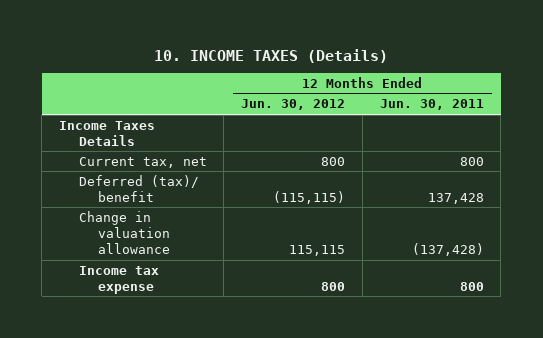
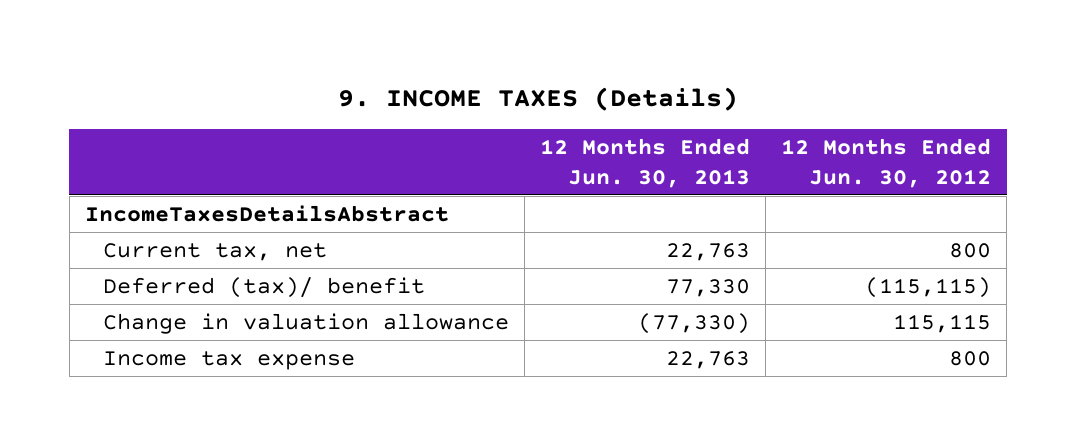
[154,48,389,63] 10. INCOME TAXES (Details) -> [338,86,739,111] 9. INCOME TAXES (Details)
[379,99,484,111] Jun. 30, 2011 -> none
none -> [539,137,750,188] 12 Months Ended Jun. 30, 2013
[58,120,155,146] Income Taxes Details -> [84,204,449,222] IncomeTaxesDetailsAbstract

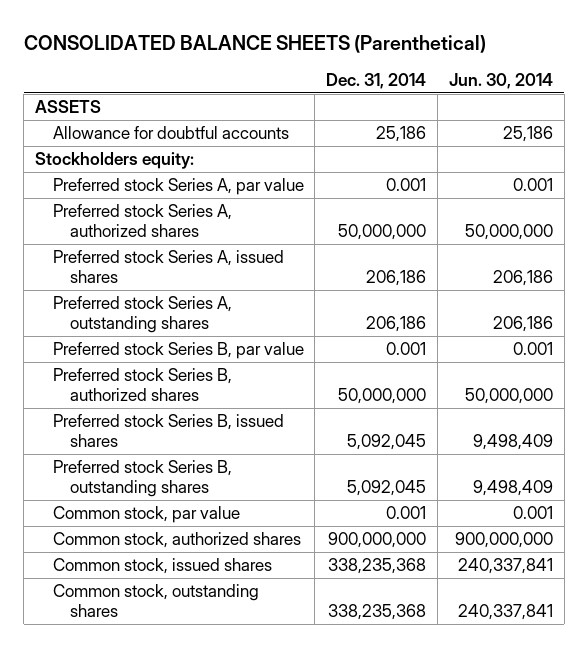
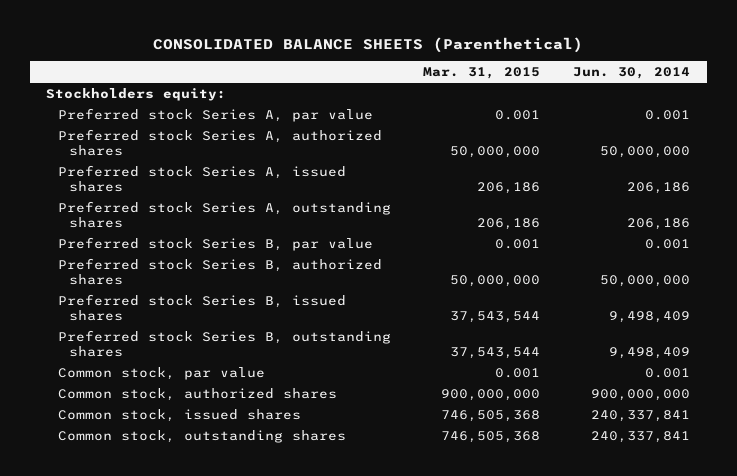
[326,72,427,89] Dec. 31, 2014 -> none
none -> [423,66,541,79] Mar. 31, 2015
[35,100,102,114] ASSETS -> none
[52,126,289,140] Allowance for doubtful accounts -> none

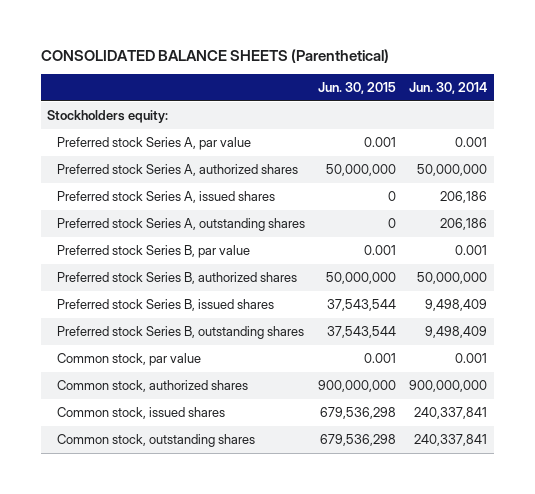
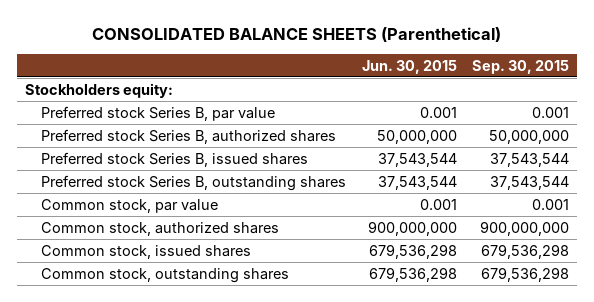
[409,81,488,94] Jun. 30, 2014 -> none
none -> [472,59,570,74] Sep. 30, 2015
[56,137,251,151] Preferred stock Series A, par value -> none
[56,164,298,177] Preferred stock Series A, authorized shares -> none
[56,191,275,204] Preferred stock Series A, issued shares -> none
[56,218,305,232] Preferred stock Series A, outstanding shares -> none

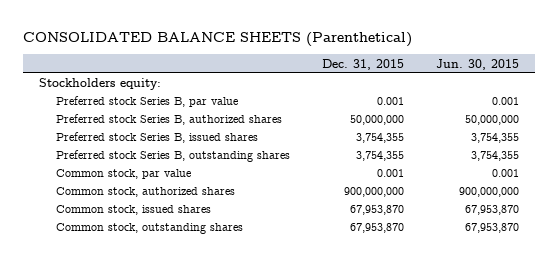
[472,59,570,74] Sep. 30, 2015 -> none
none -> [321,58,404,70] Dec. 31, 2015
[377,152,457,167] 37,543,544 -> [471,133,520,144] 3,754,355
[377,175,457,190] 37,543,544 -> [471,151,520,162] 3,754,355
[368,243,457,259] 679,536,298 -> [465,205,520,216] 67,953,870
[368,266,457,282] 679,536,298 -> [465,223,520,234] 67,953,870

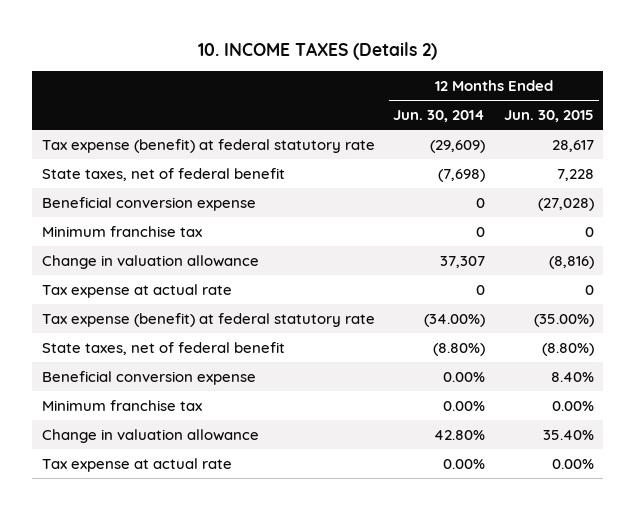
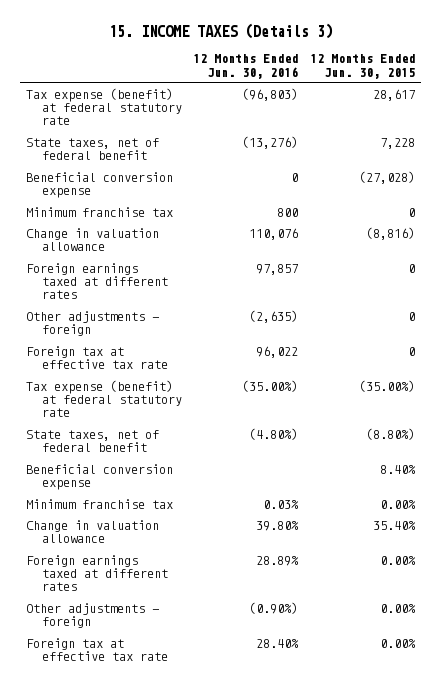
[197,41,437,60] 10. INCOME TAXES (Details 2) -> [108,22,333,39] 15. INCOME TAXES (Details 3)
[393,110,486,123] Jun. 30, 2014 -> none
none -> [193,54,299,79] 12 Months Ended Jun. 30, 2016
none -> [26,262,168,300] Foreign earnings taxed at different rates
none -> [26,310,160,336] Other adjustments - foreign
[41,284,232,299] Tax expense at actual rate -> [26,345,168,369] Foreign tax at effective tax rate
none -> [26,554,168,592] Foreign earnings taxed at different rates
none -> [26,602,160,628] Other adjustments - foreign
[41,458,232,473] Tax expense at actual rate -> [26,637,168,661] Foreign tax at effective tax rate

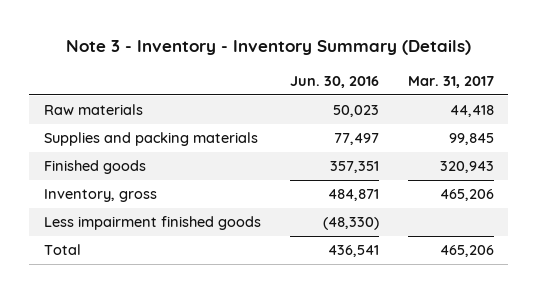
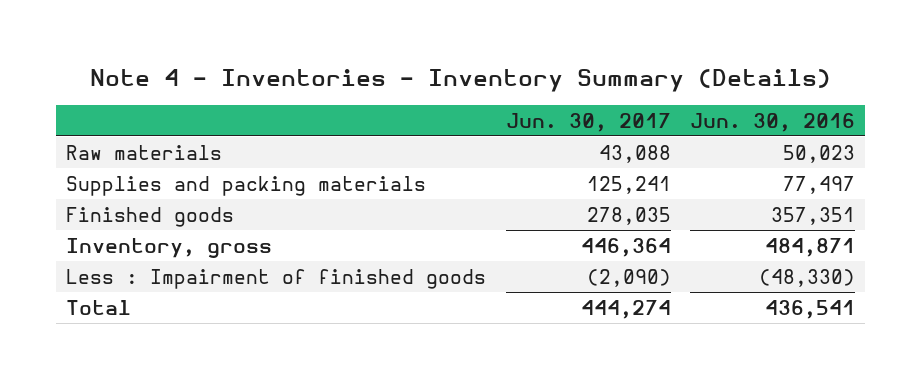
[65,39,471,55] Note 3 - Inventory - Inventory Summary (Details) -> [89,69,831,93] Note 4 - Inventories - Inventory Summary (Details)
[407,75,494,88] Mar. 31, 2017 -> none
none -> [505,112,671,132] Jun. 30, 2017
[43,216,261,231] Less impairment finished goods -> [66,268,487,289] Less : Impairment of finished goods

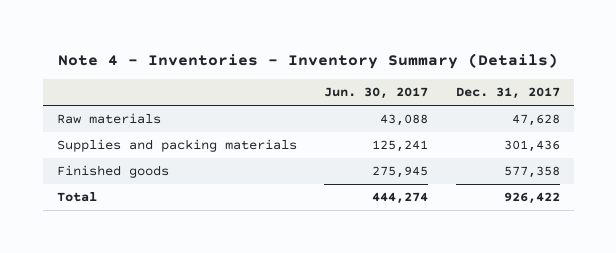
[690,112,856,132] Jun. 30, 2016 -> none
none -> [455,87,560,100] Dec. 31, 2017
[66,237,273,258] Inventory, gross -> none
[66,268,487,289] Less : Impairment of finished goods -> none
[586,206,671,225] 278,035 -> [372,166,429,179] 275,945

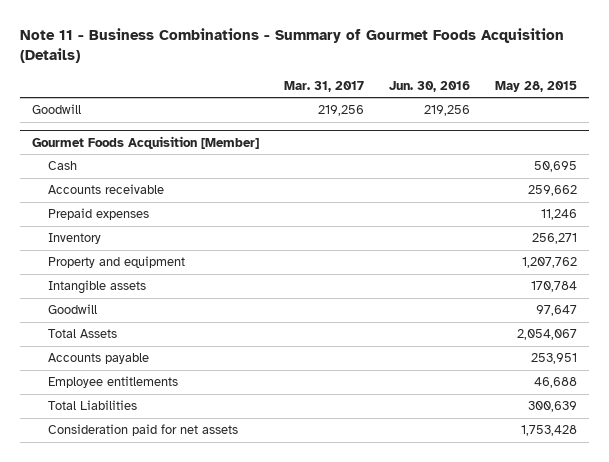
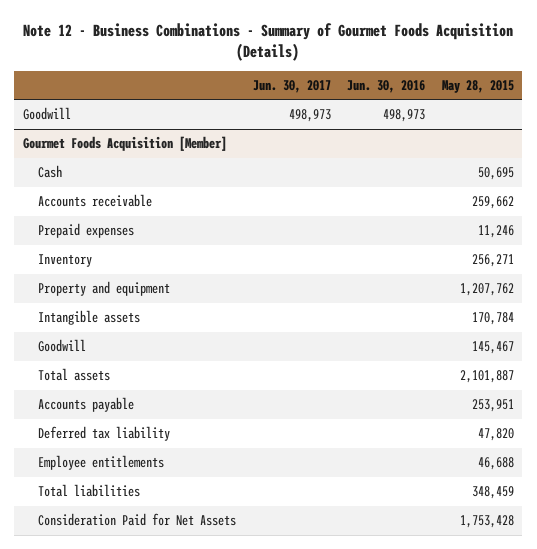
[19,28,564,64] Note 11 - Business Combinations - Summary of Gourmet Foods Acquisition (Details) -> [23,22,514,62] Note 12 - Business Combinations - Summary of Gourmet Foods Acquisition (Details)
[283,80,364,92] Mar. 31, 2017 -> none
none -> [252,79,331,93] Jun. 30, 2017
[423,105,470,117] 219,256 -> [383,109,426,123] 498,973
[535,305,577,317] 97,647 -> [471,341,514,355] 145,467
[47,329,117,339] Total Assets -> [37,368,110,382] Total assets
[516,329,577,341] 2,054,067 -> [459,370,514,384] 2,101,887
none -> [37,426,170,442] Deferred tax liability
[47,400,137,411] Total Liabilities -> [37,484,140,498] Total liabilities
[527,401,577,413] 300,639 -> [471,486,514,500] 348,459
[47,424,238,437] Consideration paid for net assets -> [37,513,236,527] Consideration Paid for Net Assets

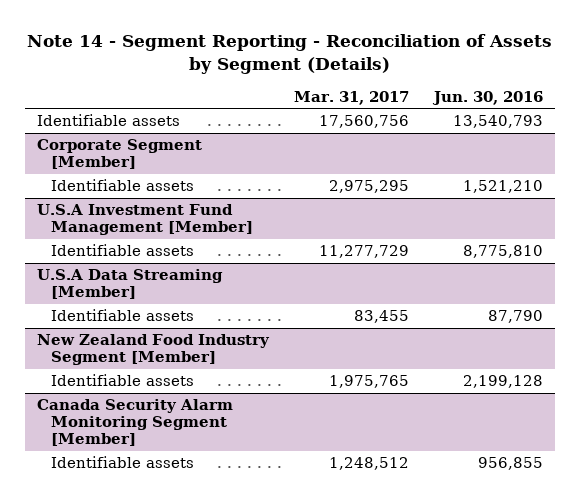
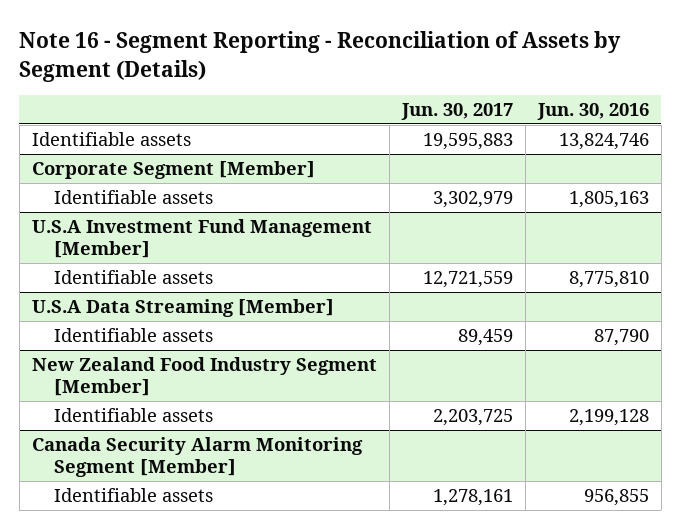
[26,34,552,74] Note 14 - Segment Reporting - Reconciliation of Assets by Segment (Details) -> [19,30,622,82] Note 16 - Segment Reporting - Reconciliation of Assets by Segment (Details)
[293,90,409,105] Mar. 31, 2017 -> none
none -> [400,102,513,120] Jun. 30, 2017
[452,115,543,129] 13,540,793 -> [558,132,649,150] 13,824,746
[462,180,543,194] 1,521,210 -> [568,190,649,208] 1,805,163

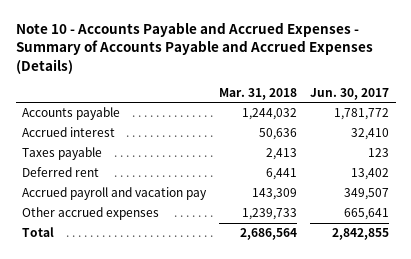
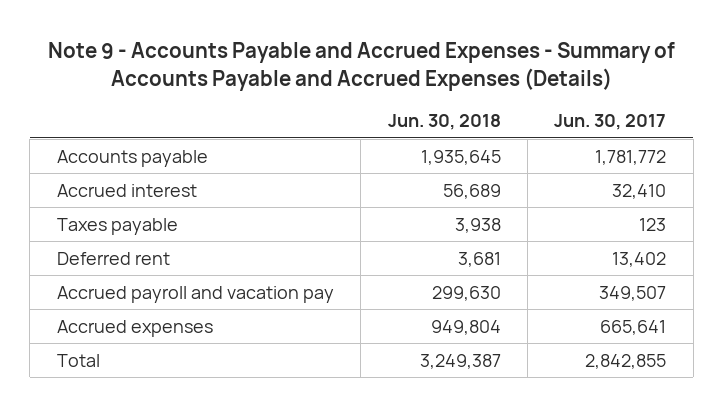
[15,22,373,74] Note 10 - Accounts Payable and Accrued Expenses - Summary of Accounts Payable and Accrued Expenses (Details) -> [47,41,675,91] Note 9 - Accounts Payable and Accrued Expenses - Summary of Accounts Payable and Accrued Expenses (Details)
[219,87,298,100] Mar. 31, 2018 -> none
none -> [387,114,501,131] Jun. 30, 2018
[22,207,160,221] Other accrued expenses -> [56,319,213,337] Accrued expenses

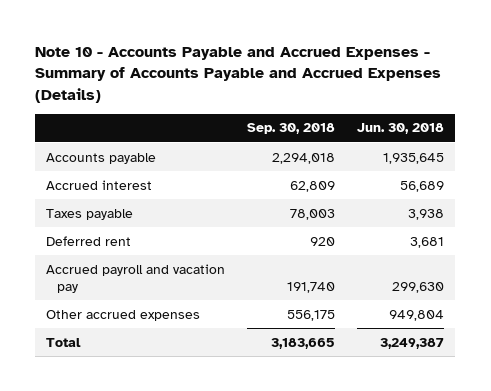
[47,41,675,91] Note 9 - Accounts Payable and Accrued Expenses - Summary of Accounts Payable and Accrued Expenses (Details) -> [35,46,442,103] Note 10 - Accounts Payable and Accrued Expenses - Summary of Accounts Payable and Accrued Expenses (Details)
[554,114,667,131] Jun. 30, 2017 -> none
none -> [247,123,336,135] Sep. 30, 2018
[56,319,213,337] Accrued expenses -> [46,309,201,321] Other accrued expenses

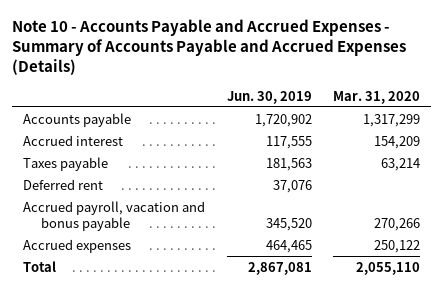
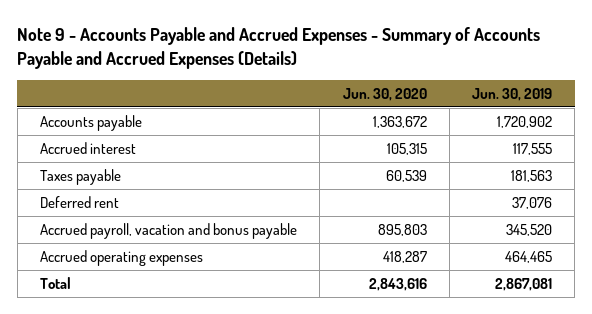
[12,19,407,76] Note 10 - Accounts Payable and Accrued Expenses - Summary of Accounts Payable and Accrued Expenses (Details) -> [17,26,541,69] Note 9 - Accounts Payable and Accrued Expenses - Summary of Accounts Payable and Accrued Expenses (Details)
[333,90,421,104] Mar. 31, 2020 -> none
none -> [342,87,427,101] Jun. 30, 2020
[23,238,132,253] Accrued expenses -> [40,250,204,267] Accrued operating expenses

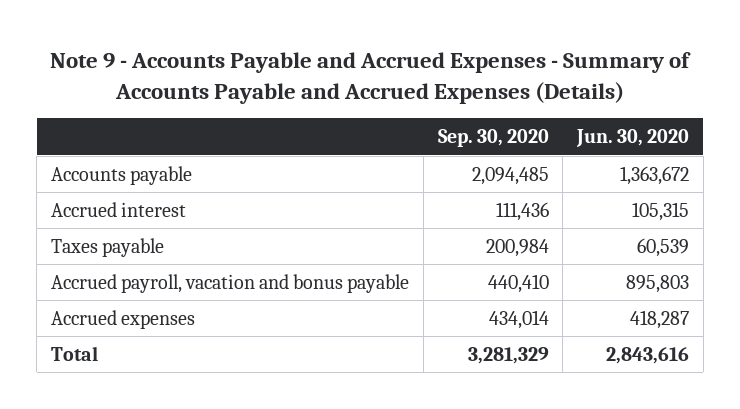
[472,87,553,101] Jun. 30, 2019 -> none
none -> [437,129,549,148] Sep. 30, 2020
[40,196,120,209] Deferred rent -> none
[40,250,204,267] Accrued operating expenses -> [51,309,196,329] Accrued expenses

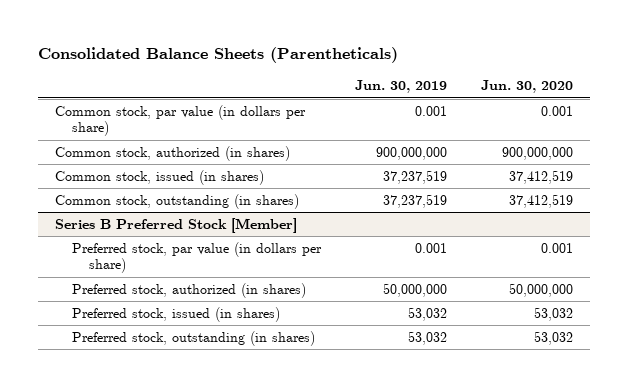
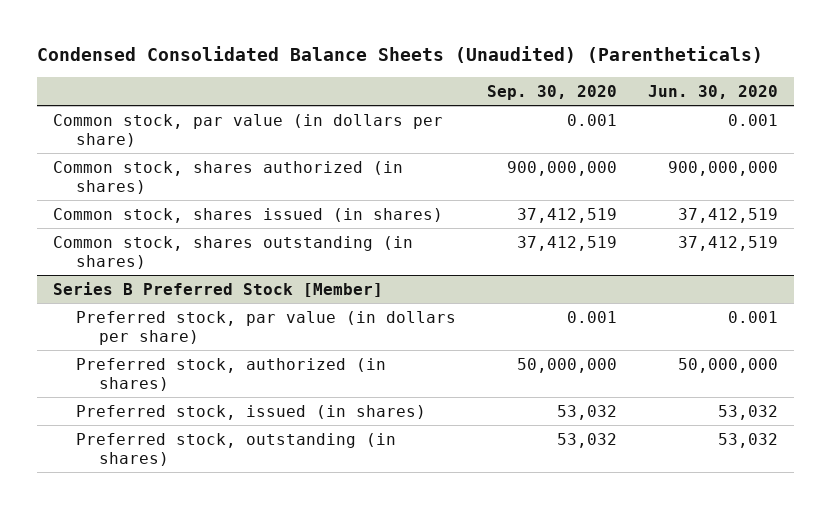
[37,47,398,64] Consolidated Balance Sheets (Parentheticals) -> [37,46,764,64] Condensed Consolidated Balance Sheets (Unaudited) (Parentheticals)
[354,80,447,94] Jun. 30, 2019 -> none
none -> [487,84,618,100] Sep. 30, 2020
[54,145,290,161] Common stock, authorized (in shares) -> [52,160,403,194] Common stock, shares authorized (in shares)
[54,169,264,185] Common stock, issued (in shares) -> [52,207,443,223] Common stock, shares issued (in shares)
[54,193,299,209] Common stock, outstanding (in shares) -> [52,235,413,269] Common stock, shares outstanding (in shares)

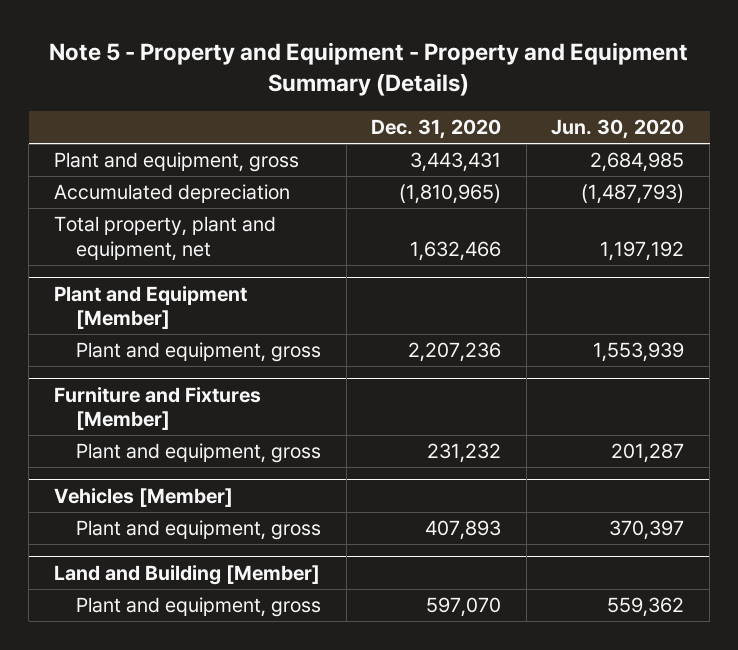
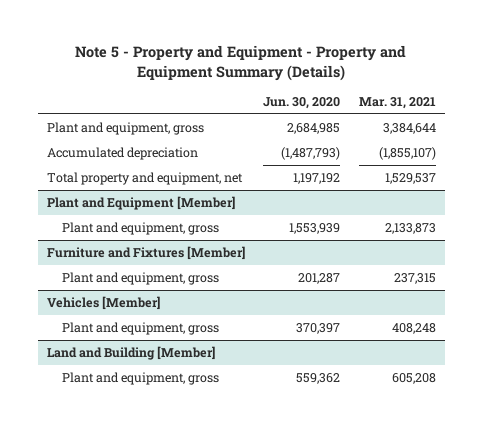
[371,118,502,139] Dec. 31, 2020 -> none
none -> [358,97,436,110] Mar. 31, 2021
[53,216,276,261] Total property, plant and equipment, net -> [46,171,243,185] Total property and equipment, net

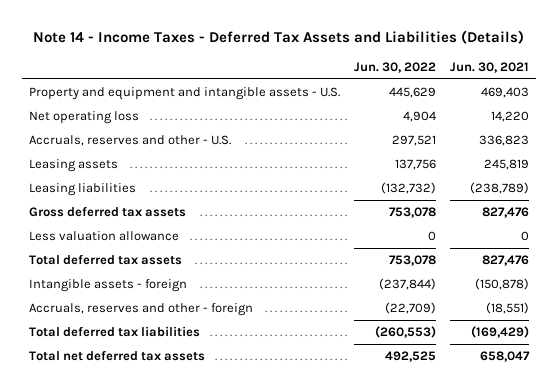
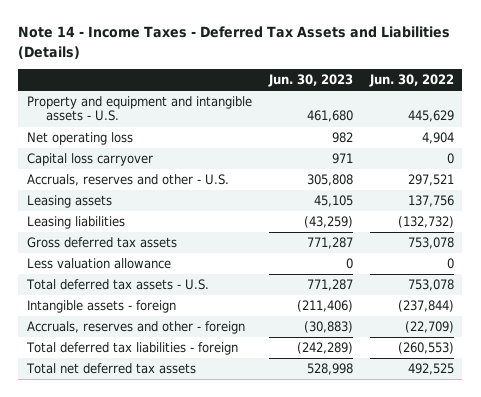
[449,61,529,73] Jun. 30, 2021 -> none
none -> [267,74,353,88] Jun. 30, 2023
none -> [26,153,153,167] Capital loss carryover
[28,254,182,266] Total deferred tax assets -> [25,279,209,291] Total deferred tax assets - U.S.
[28,326,200,338] Total deferred tax liabilities -> [25,342,238,356] Total deferred tax liabilities - foreign

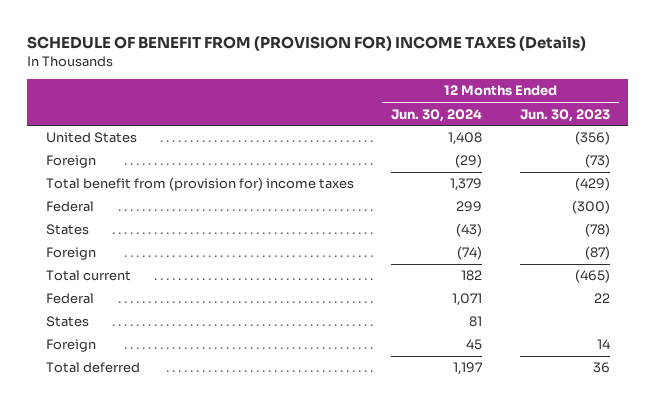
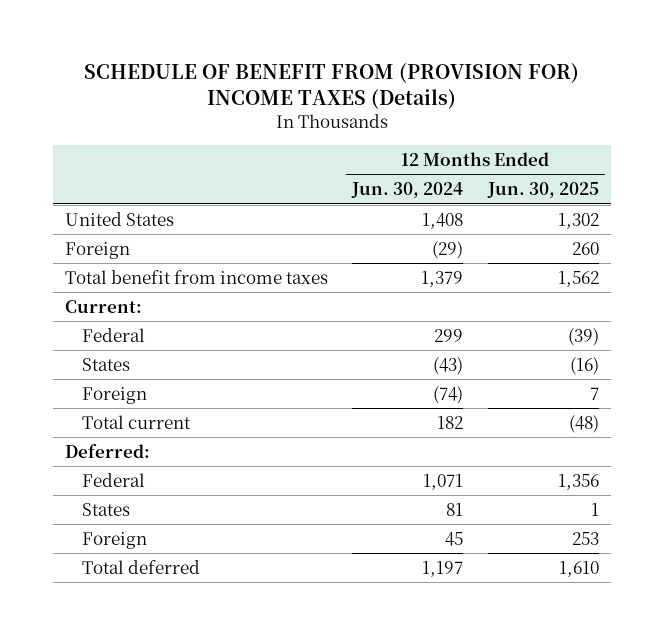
[519,108,610,122] Jun. 30, 2023 -> none
none -> [486,182,599,199] Jun. 30, 2025
[46,177,355,192] Total benefit from (provision for) income taxes -> [64,269,328,284] Total benefit from income taxes
none -> [64,299,142,313] Current:
none -> [64,443,150,458] Deferred:

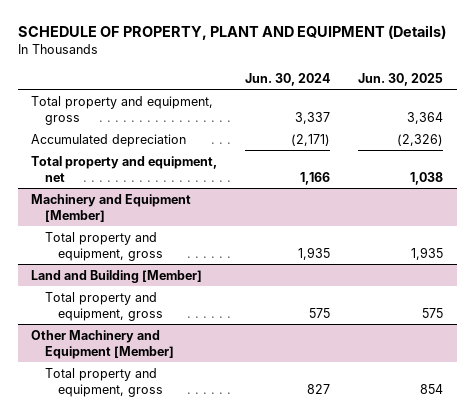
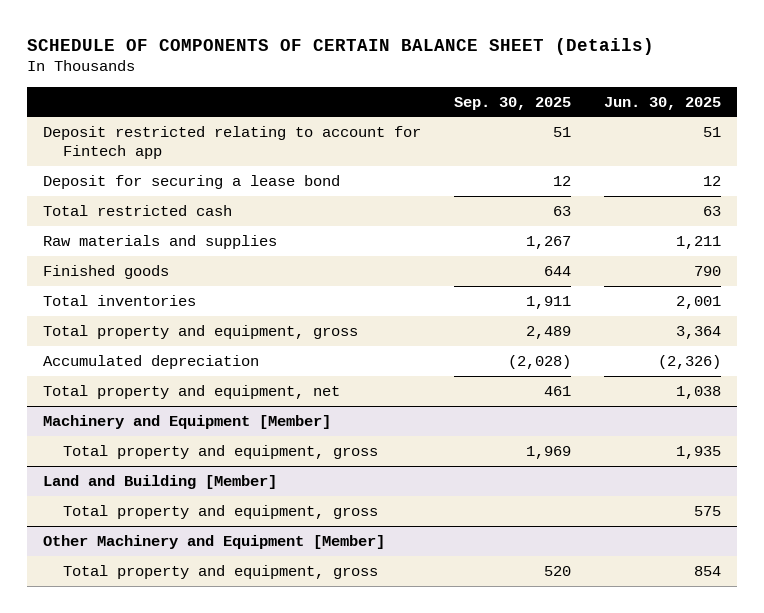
[17,25,446,41] SCHEDULE OF PROPERTY, PLANT AND EQUIPMENT (Details) -> [27,37,655,55] SCHEDULE OF COMPONENTS OF CERTAIN BALANCE SHEET (Details)
[245,72,331,86] Jun. 30, 2024 -> none
none -> [454,96,572,110] Sep. 30, 2025
none -> [43,125,422,160] Deposit restricted relating to account for Fintech app
none -> [43,174,341,189] Deposit for securing a lease bond
none -> [43,204,233,216] Total restricted cash
none -> [43,234,278,249] Raw materials and supplies
none -> [43,264,170,279] Finished goods
none -> [43,294,197,306] Total inventories

